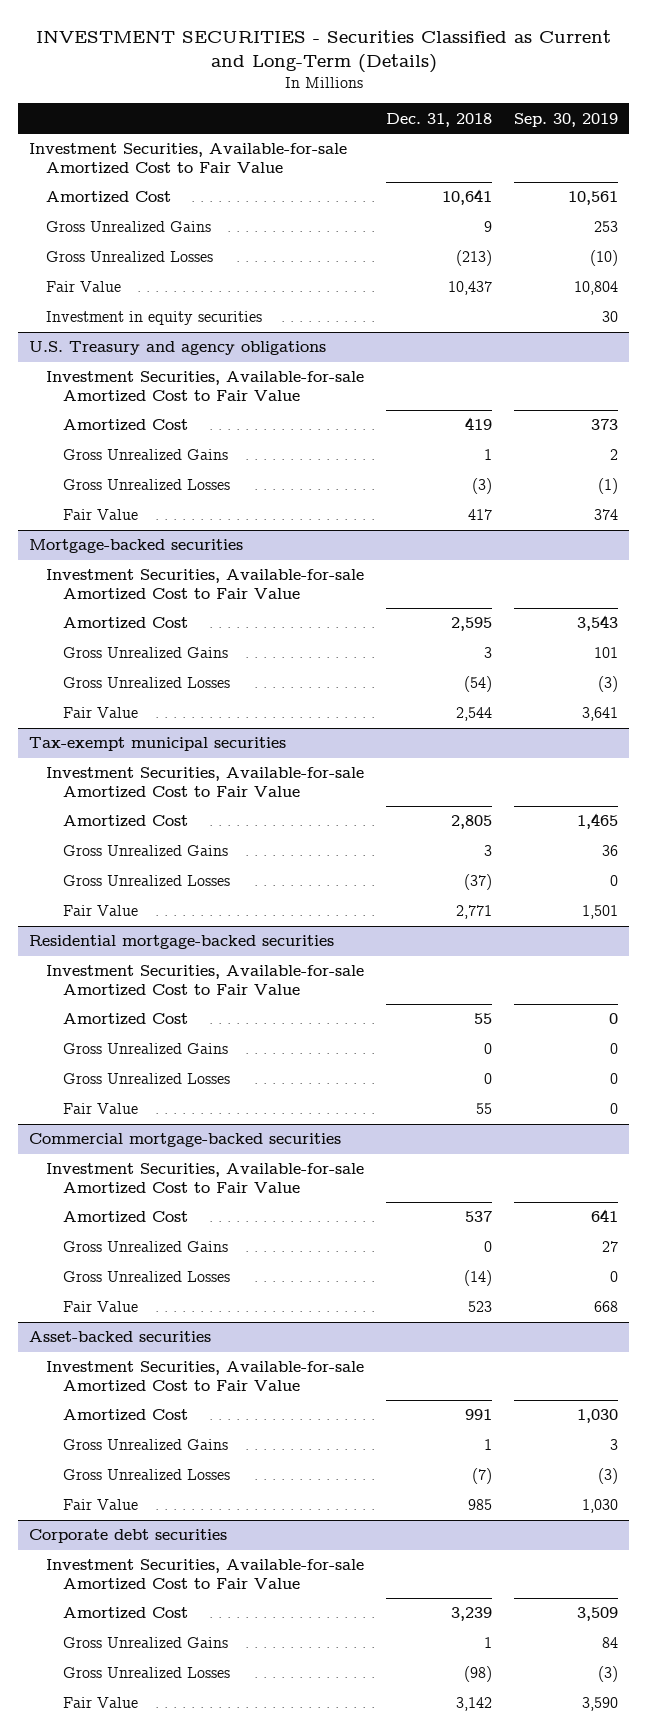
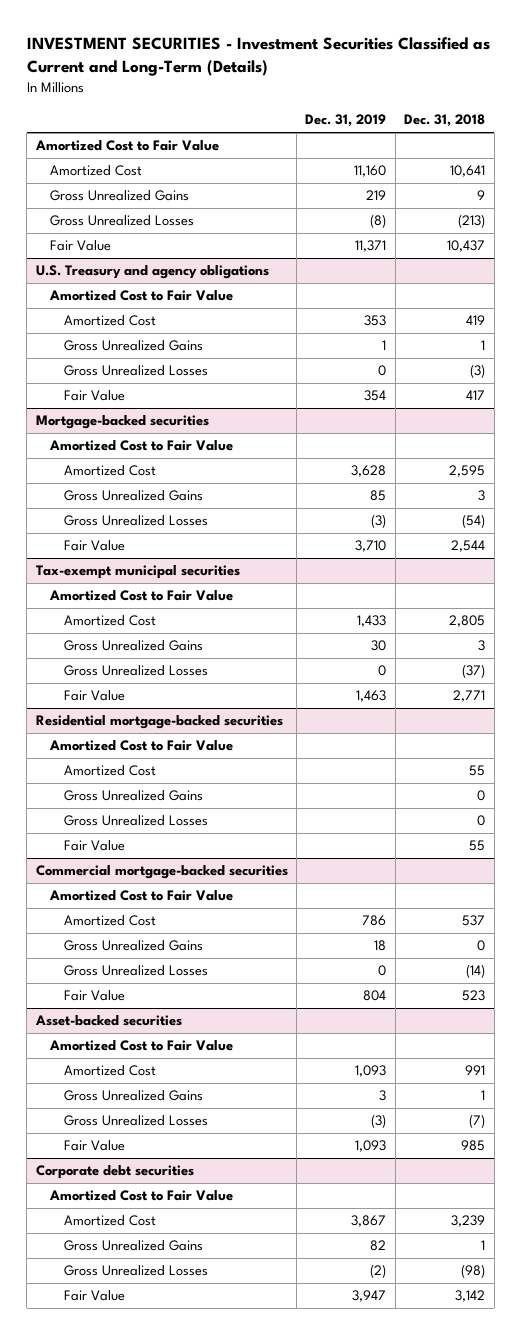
[35,29,611,73] INVESTMENT SECURITIES - Securities Classified as Current and Long-Term (Details) -> [26,37,490,77] INVESTMENT SECURITIES - Investment Securities Classified as Current and Long-Term (Details)
[514,112,619,127] Sep. 30, 2019 -> none
none -> [305,114,387,128] Dec. 31, 2019
[29,143,348,174] Investment Securities, Available-for-sale Amortized Cost to Fair Value -> [34,140,219,152] Amortized Cost to Fair Value
[46,311,263,326] Investment in equity securities -> none
[46,371,365,402] Investment Securities, Available-for-sale Amortized Cost to Fair Value -> [48,290,233,302] Amortized Cost to Fair Value
[46,569,365,600] Investment Securities, Available-for-sale Amortized Cost to Fair Value -> [48,440,233,452] Amortized Cost to Fair Value
[46,767,365,798] Investment Securities, Available-for-sale Amortized Cost to Fair Value -> [48,590,233,602] Amortized Cost to Fair Value
[46,965,365,996] Investment Securities, Available-for-sale Amortized Cost to Fair Value -> [48,740,233,752] Amortized Cost to Fair Value
[46,1163,365,1194] Investment Securities, Available-for-sale Amortized Cost to Fair Value -> [48,890,233,902] Amortized Cost to Fair Value
[46,1361,365,1392] Investment Securities, Available-for-sale Amortized Cost to Fair Value -> [48,1040,233,1052] Amortized Cost to Fair Value
[46,1559,365,1590] Investment Securities, Available-for-sale Amortized Cost to Fair Value -> [48,1190,233,1202] Amortized Cost to Fair Value

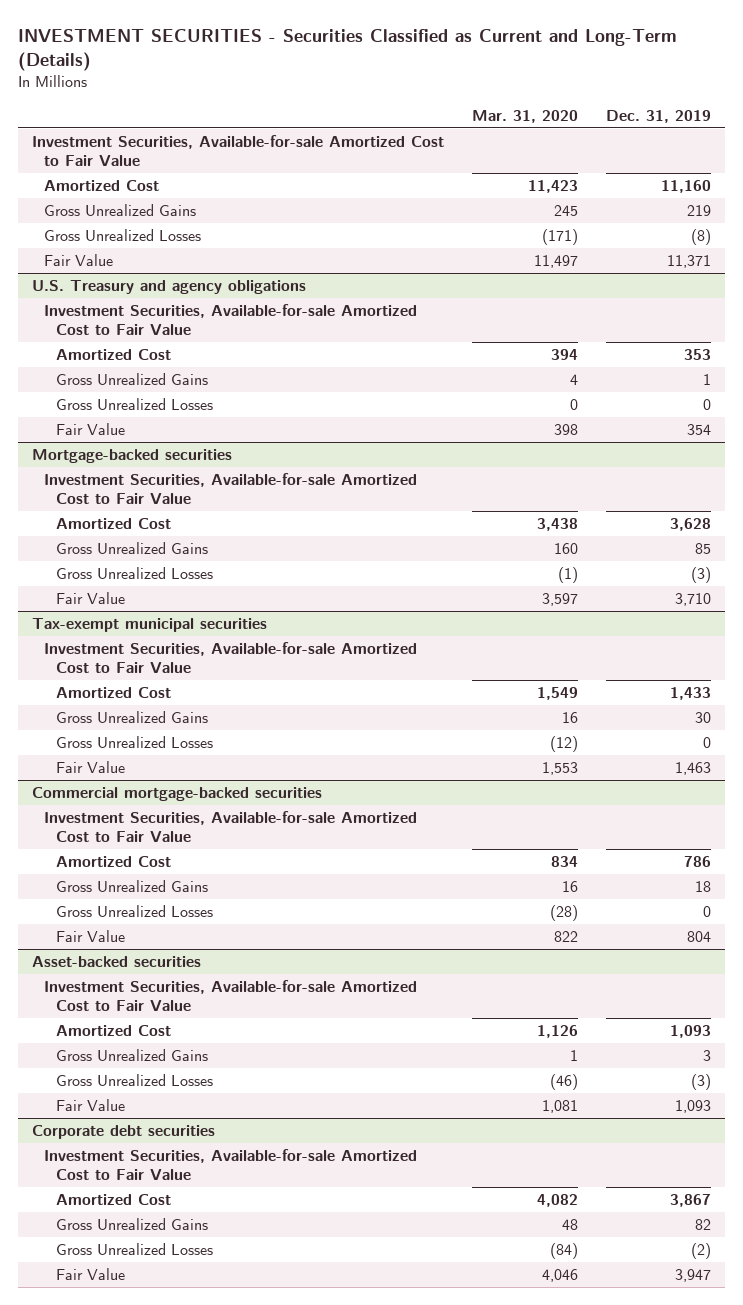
[26,37,490,77] INVESTMENT SECURITIES - Investment Securities Classified as Current and Long-Term (Details) -> [17,29,677,72] INVESTMENT SECURITIES - Securities Classified as Current and Long-Term (Details)
[404,114,486,128] Dec. 31, 2018 -> none
none -> [472,109,579,123] Mar. 31, 2020
[34,140,219,152] Amortized Cost to Fair Value -> [31,134,444,167] Investment Securities, Available-for-sale Amortized Cost to Fair Value
[48,290,233,302] Amortized Cost to Fair Value -> [43,303,417,336] Investment Securities, Available-for-sale Amortized Cost to Fair Value
[48,440,233,452] Amortized Cost to Fair Value -> [43,472,417,505] Investment Securities, Available-for-sale Amortized Cost to Fair Value
[48,590,233,602] Amortized Cost to Fair Value -> [43,641,417,674] Investment Securities, Available-for-sale Amortized Cost to Fair Value
[35,715,283,730] Residential mortgage-backed securities -> none
[48,740,233,752] Amortized Cost to Fair Value -> none
[64,765,157,777] Amortized Cost -> none
[64,790,204,802] Gross Unrealized Gains -> none
[64,815,209,827] Gross Unrealized Losses -> none
[64,840,126,852] Fair Value -> none
[48,890,233,902] Amortized Cost to Fair Value -> [43,810,417,843] Investment Securities, Available-for-sale Amortized Cost to Fair Value
[48,1040,233,1052] Amortized Cost to Fair Value -> [43,979,417,1012] Investment Securities, Available-for-sale Amortized Cost to Fair Value
[48,1190,233,1202] Amortized Cost to Fair Value -> [43,1148,417,1181] Investment Securities, Available-for-sale Amortized Cost to Fair Value

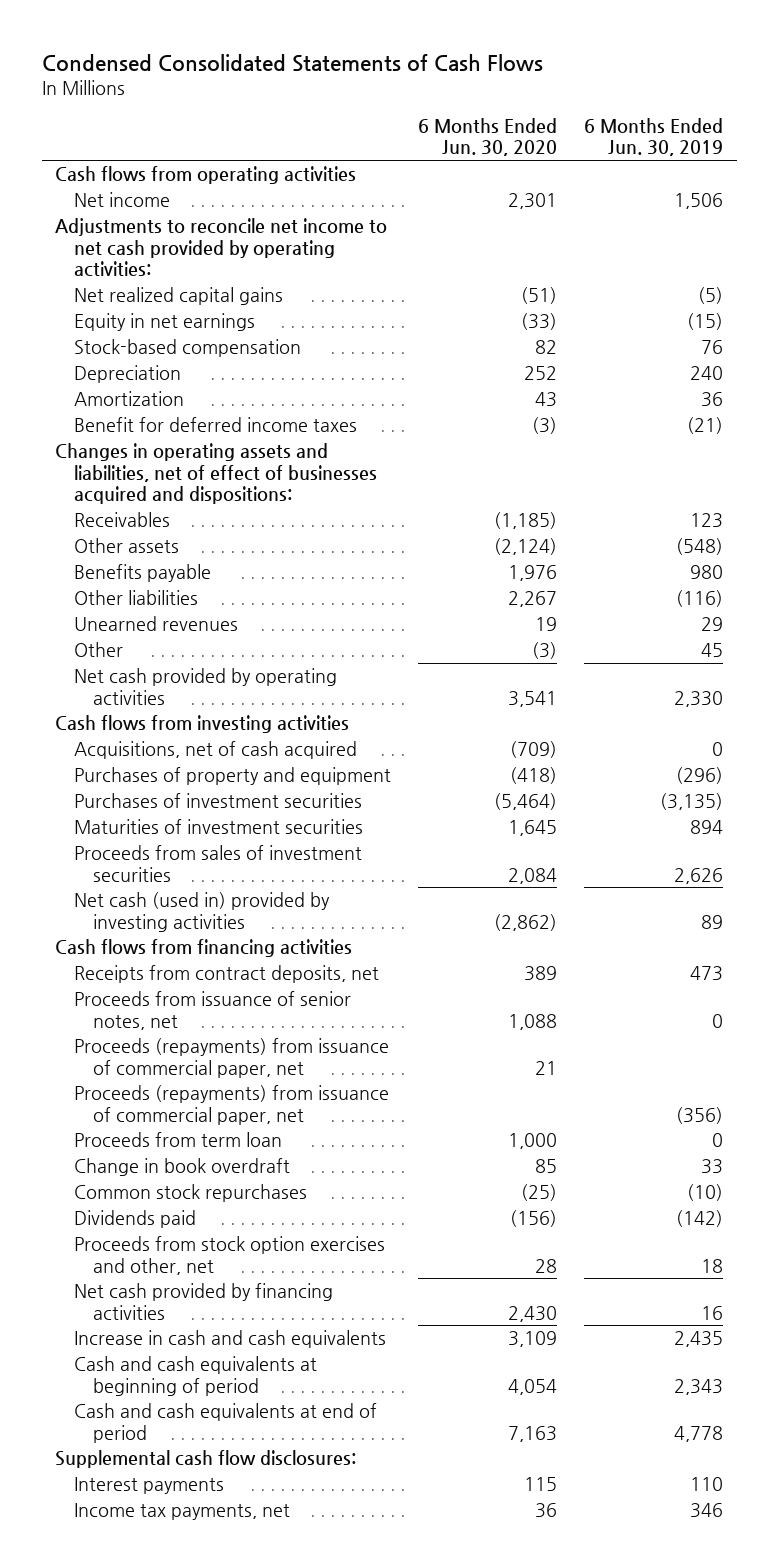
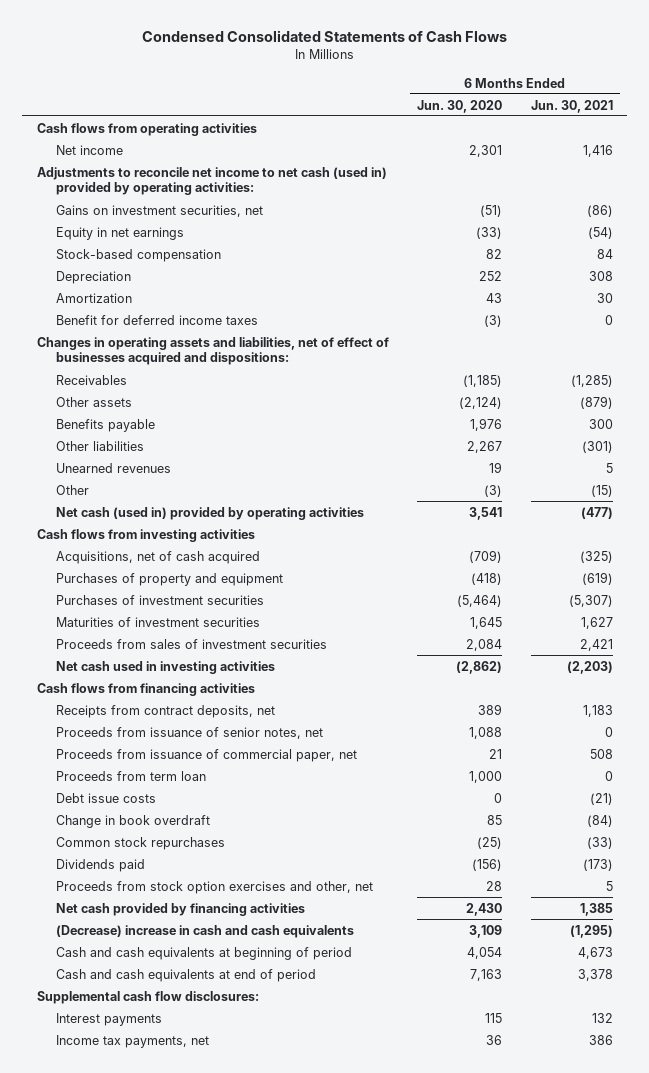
[584,117,724,157] 6 Months Ended Jun. 30, 2019 -> none
none -> [530,99,613,113] Jun. 30, 2021
[55,218,388,277] Adjustments to reconcile net income to net cash provided by operating activities: -> [36,166,387,196] Adjustments to reconcile net income to net cash (used in) provided by operating activities:
[74,287,284,306] Net realized capital gains -> [56,204,264,217] Gains on investment securities, net
[74,668,338,705] Net cash provided by operating activities -> [56,506,365,520] Net cash (used in) provided by operating activities
[74,892,331,932] Net cash (used in) provided by investing activities -> [56,660,276,674] Net cash used in investing activities
[74,1085,390,1125] Proceeds (repayments) from issuance of commercial paper, net -> none
[74,1038,390,1078] Proceeds (repayments) from issuance of commercial paper, net -> [56,748,358,762] Proceeds from issuance of commercial paper, net
none -> [56,792,157,803] Debt issue costs
[74,1330,387,1349] Increase in cash and cash equivalents -> [56,924,355,938] (Decrease) increase in cash and cash equivalents

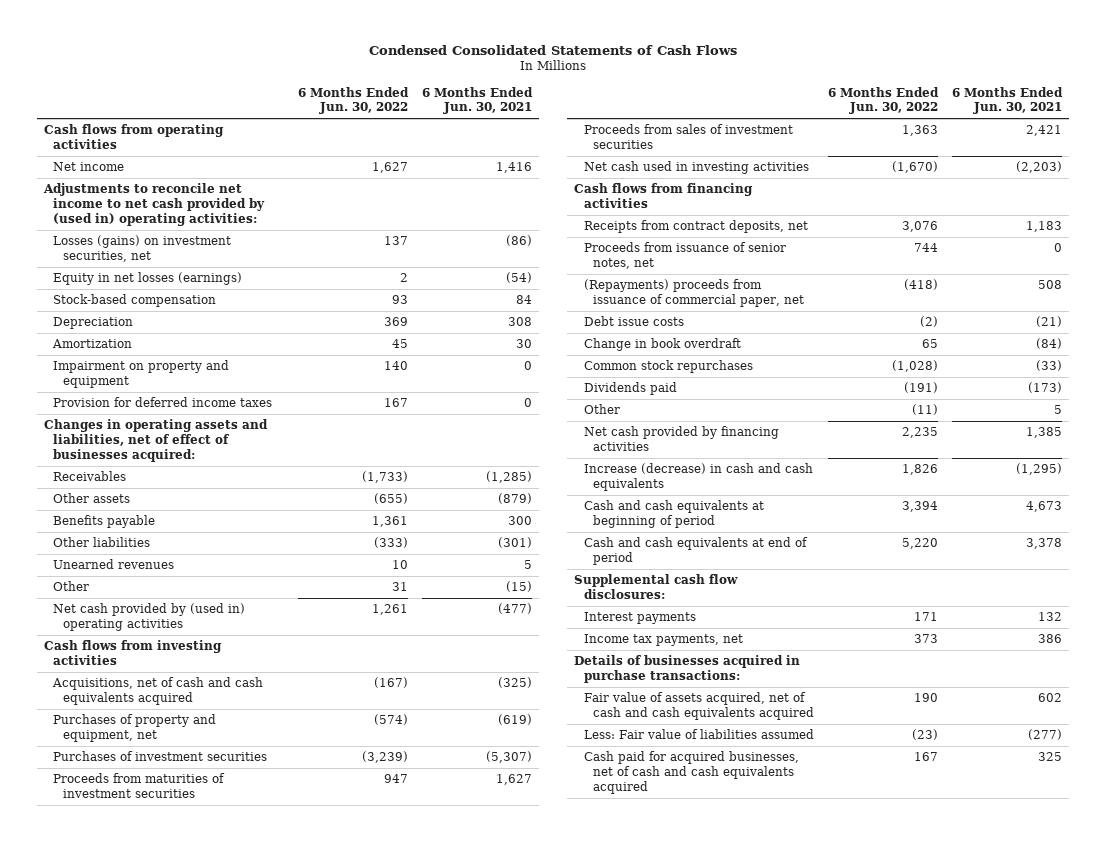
[417,99,503,113] Jun. 30, 2020 -> none
none -> [297,86,409,115] 6 Months Ended Jun. 30, 2022
[36,166,387,196] Adjustments to reconcile net income to net cash (used in) provided by operating activities: -> [42,183,266,226] Adjustments to reconcile net income to net cash provided by (used in) operating activities:
[56,204,264,217] Gains on investment securities, net -> [53,235,232,262] Losses (gains) on investment securities, net
[56,226,185,240] Equity in net earnings -> [53,272,243,286] Equity in net losses (earnings)
none -> [53,360,230,388] Impairment on property and equipment
[56,314,259,325] Benefit for deferred income taxes -> [53,397,273,408] Provision for deferred income taxes
[36,336,389,366] Changes in operating assets and liabilities, net of effect of businesses acquired and dispositions: -> [43,419,268,462] Changes in operating assets and liabilities, net of effect of businesses acquired:
[56,506,365,520] Net cash (used in) provided by operating activities -> [53,603,246,631] Net cash provided by (used in) operating activities
[56,550,261,564] Acquisitions, net of cash acquired -> [52,677,264,705] Acquisitions, net of cash and cash equivalents acquired
[56,572,284,586] Purchases of property and equipment -> [53,714,217,742] Purchases of property and equipment, net
[56,616,261,627] Maturities of investment securities -> [53,773,226,798] Proceeds from maturities of investment securities
[56,770,207,781] Proceeds from term loan -> none
[56,748,358,762] Proceeds from issuance of commercial paper, net -> [583,279,805,307] (Repayments) proceeds from issuance of commercial paper, net
[56,880,374,894] Proceeds from stock option exercises and other, net -> none
none -> [583,404,620,415] Other
[56,924,355,938] (Decrease) increase in cash and cash equivalents -> [583,463,813,491] Increase (decrease) in cash and cash equivalents
none -> [574,655,801,683] Details of businesses acquired in purchase transactions:
none -> [583,692,815,720] Fair value of assets acquired, net of cash and cash equivalents acquired
none -> [583,729,814,740] Less: Fair value of liabilities assumed
none -> [583,751,799,794] Cash paid for acquired businesses, net of cash and cash equivalents acquired

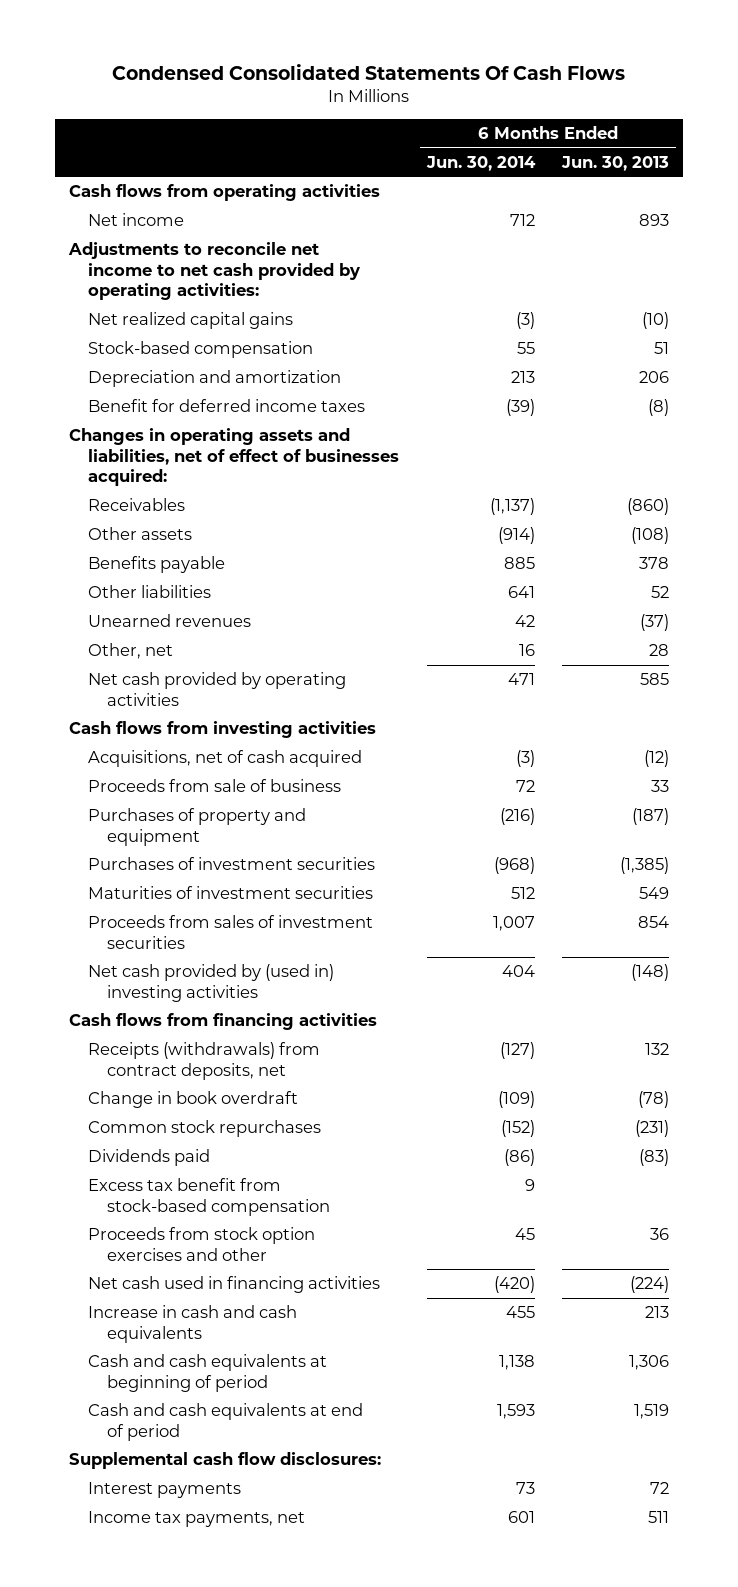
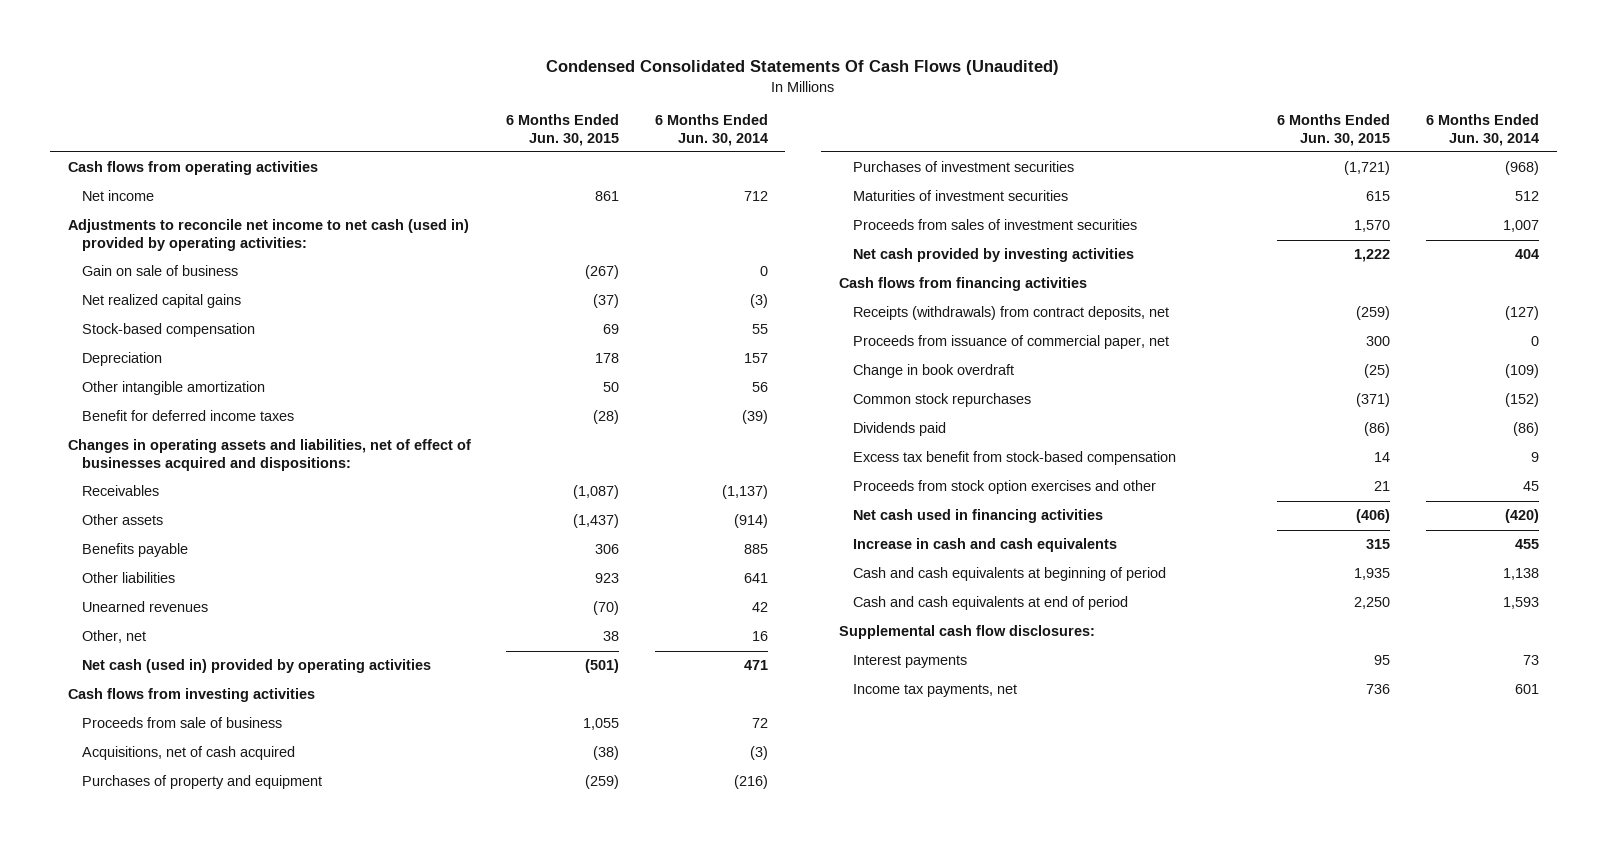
[111,64,625,81] Condensed Consolidated Statements Of Cash Flows -> [546,60,1060,76] Condensed Consolidated Statements Of Cash Flows (Unaudited)
[561,155,670,171] Jun. 30, 2013 -> none
none -> [506,114,620,146] 6 Months Ended Jun. 30, 2015
[67,242,360,301] Adjustments to reconcile net income to net cash provided by operating activities: -> [67,219,469,251] Adjustments to reconcile net income to net cash (used in) provided by operating activities:
none -> [81,265,238,277] Gain on sale of business
[87,370,341,388] Depreciation and amortization -> [81,352,162,367] Depreciation
[510,371,535,384] 213 -> [743,353,768,364] 157
none -> [81,381,265,396] Other intangible amortization
[68,428,399,487] Changes in operating assets and liabilities, net of effect of businesses acquired: -> [67,439,471,471] Changes in operating assets and liabilities, net of effect of businesses acquired and dispositions:
[87,672,346,706] Net cash provided by operating activities -> [81,659,431,674] Net cash (used in) provided by operating activities
[87,750,362,768] Acquisitions, net of cash acquired -> [81,746,295,761] Acquisitions, net of cash acquired
[87,964,334,1002] Net cash provided by (used in) investing activities -> [853,248,1135,263] Net cash provided by investing activities
none -> [853,335,1170,350] Proceeds from issuance of commercial paper, net

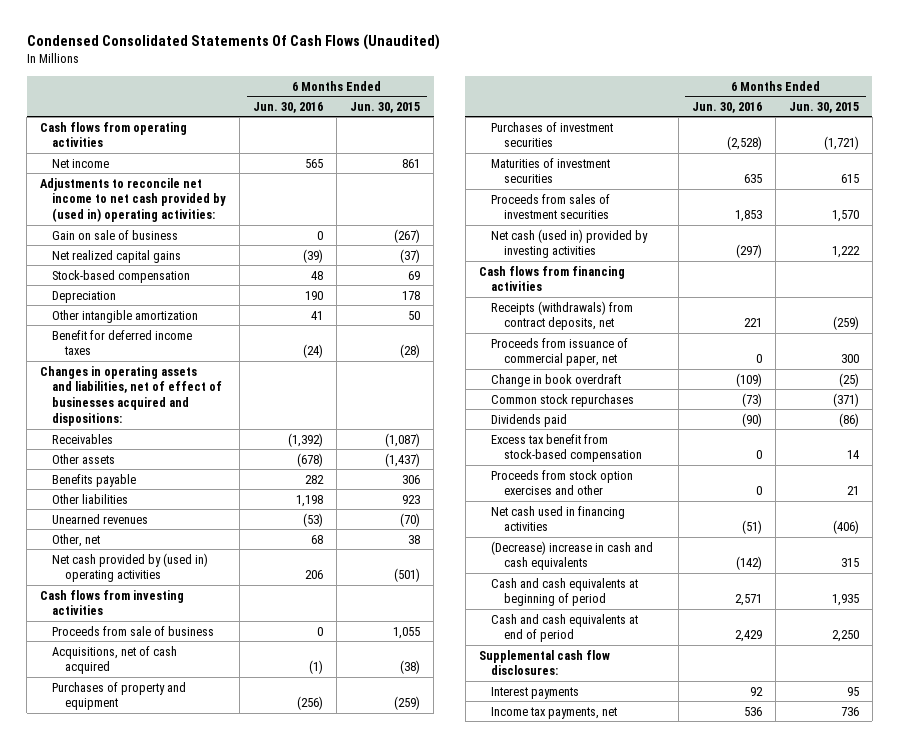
[654,114,768,146] 6 Months Ended Jun. 30, 2014 -> none
none -> [253,101,324,113] Jun. 30, 2016
[67,219,469,251] Adjustments to reconcile net income to net cash (used in) provided by operating activities: -> [40,177,227,223] Adjustments to reconcile net income to net cash provided by (used in) operating activities:
[81,659,431,674] Net cash (used in) provided by operating activities -> [52,552,209,583] Net cash provided by (used in) operating activities
[853,248,1135,263] Net cash provided by investing activities -> [491,228,649,259] Net cash (used in) provided by investing activities
[853,538,1118,553] Increase in cash and cash equivalents -> [491,540,654,571] (Decrease) increase in cash and cash equivalents

